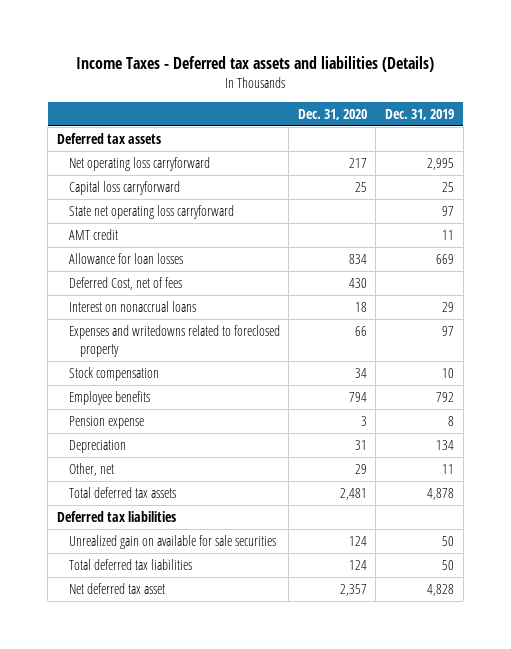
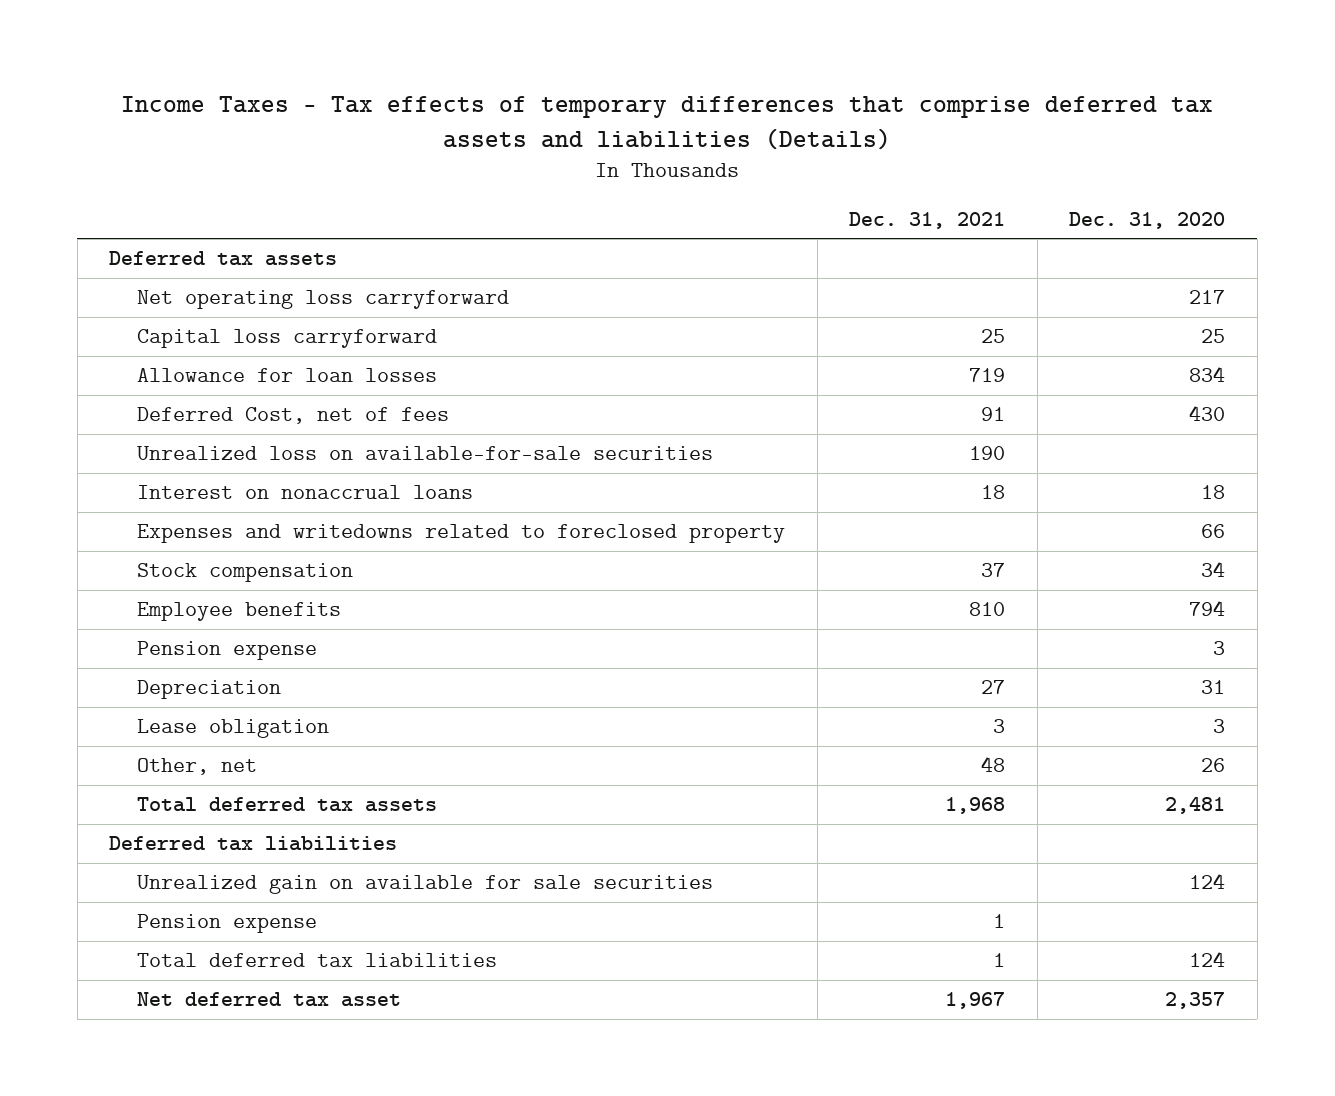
[76,56,435,73] Income Taxes - Deferred tax assets and liabilities (Details) -> [121,96,1214,150] Income Taxes - Tax effects of temporary differences that comprise deferred tax assets and liabilities (Details)
[384,108,454,120] Dec. 31, 2019 -> none
none -> [849,211,1006,229] Dec. 31, 2021
[68,204,234,219] State net operating loss carryforward -> none
[68,228,118,240] AMT credit -> none
none -> [137,446,714,461] Unrealized loss on available-for-sale securities
none -> [137,719,330,739] Lease obligation
[354,463,367,474] 29 -> [1201,758,1226,773] 26
none -> [137,914,318,934] Pension expense

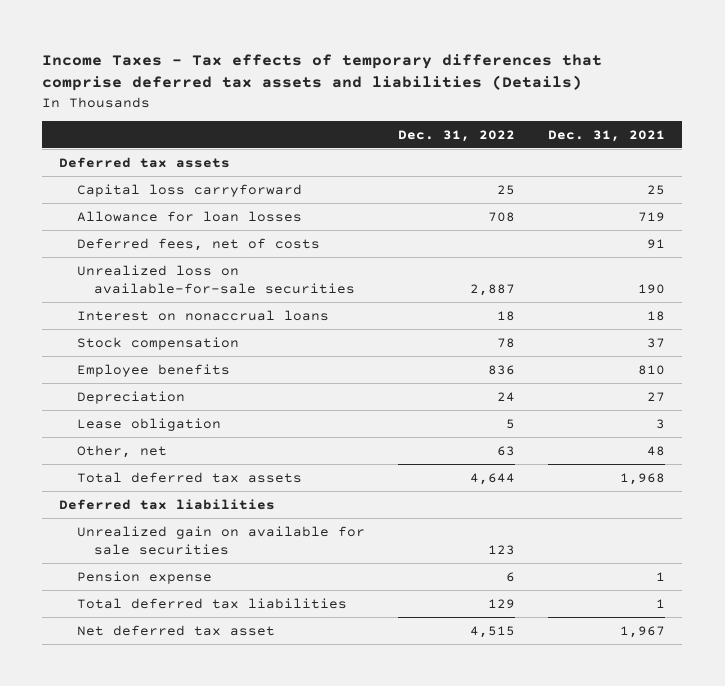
[1069,211,1226,229] Dec. 31, 2020 -> none
none -> [398,129,516,142] Dec. 31, 2022
[137,290,510,310] Net operating loss carryforward -> none
[137,407,450,425] Deferred Cost, net of fees -> [76,237,320,251] Deferred fees, net of costs
[137,524,786,544] Expenses and writedowns related to foreclosed property -> none
[137,641,318,661] Pension expense -> none

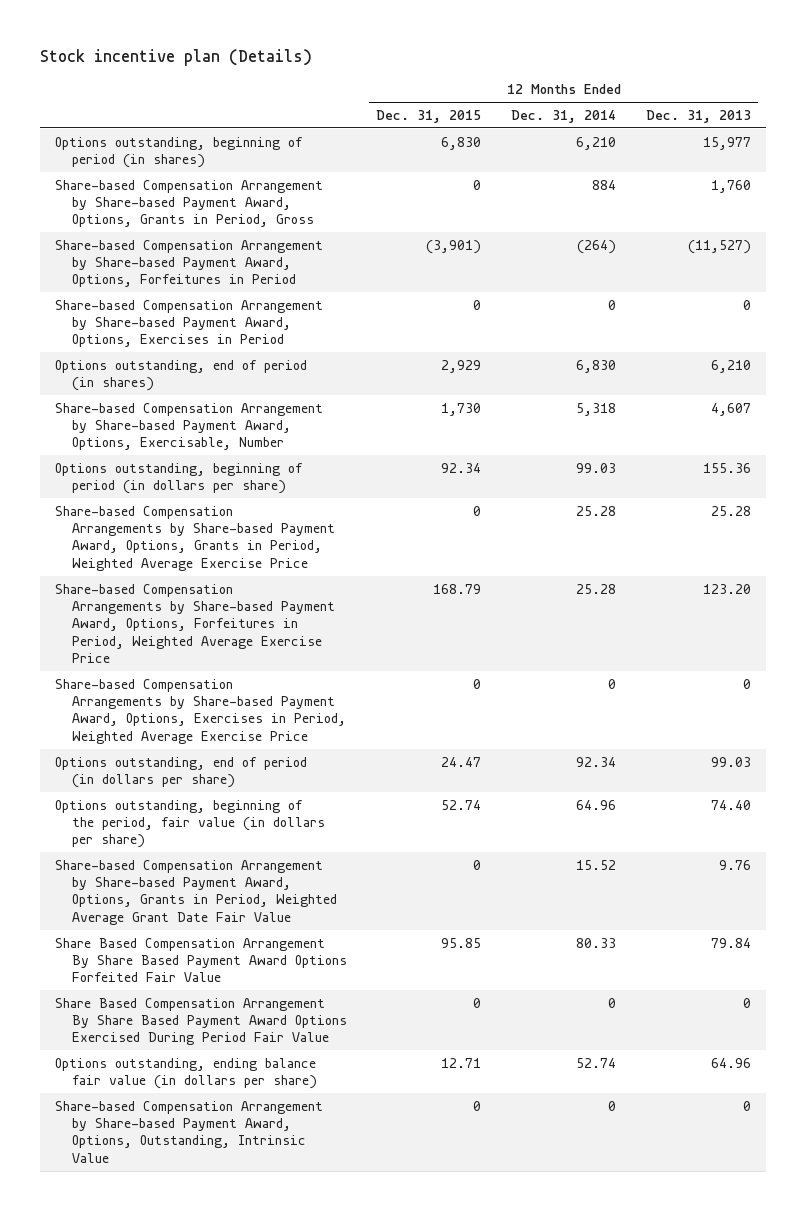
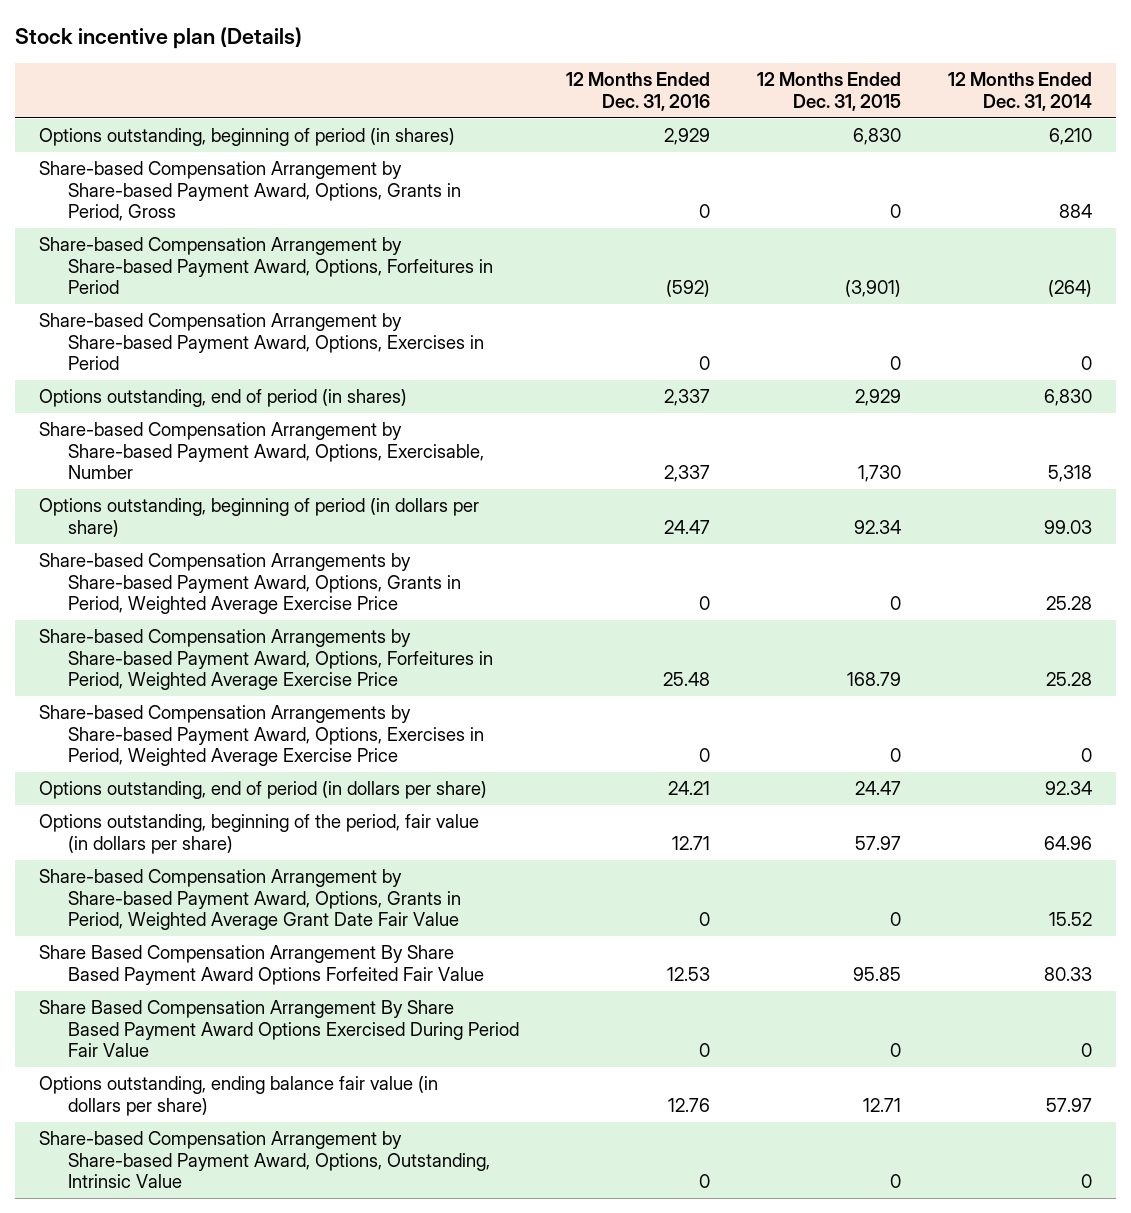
[645,109,751,123] Dec. 31, 2013 -> none
none -> [565,72,710,111] 12 Months Ended Dec. 31, 2016
[441,799,482,810] 52.74 -> [854,835,901,850] 57.97
[576,1057,617,1068] 52.74 -> [1046,1097,1093,1112] 57.97

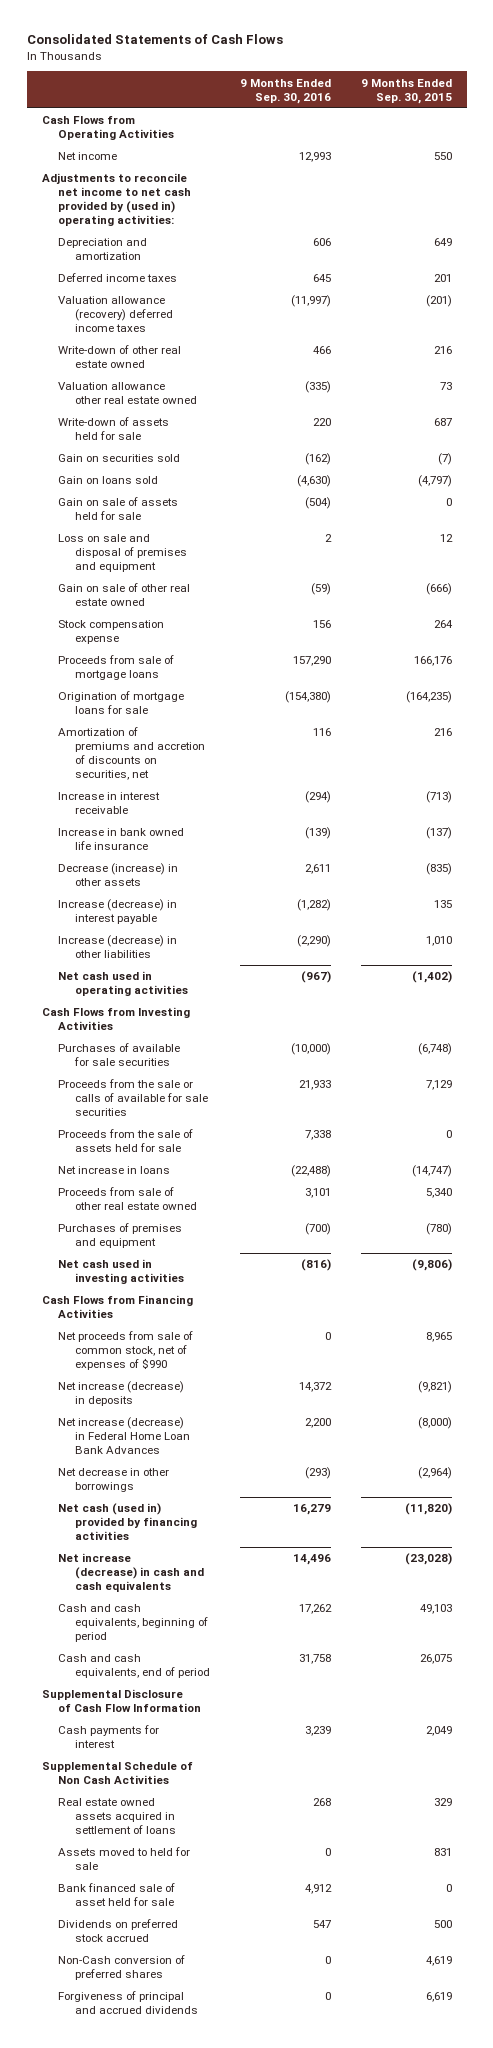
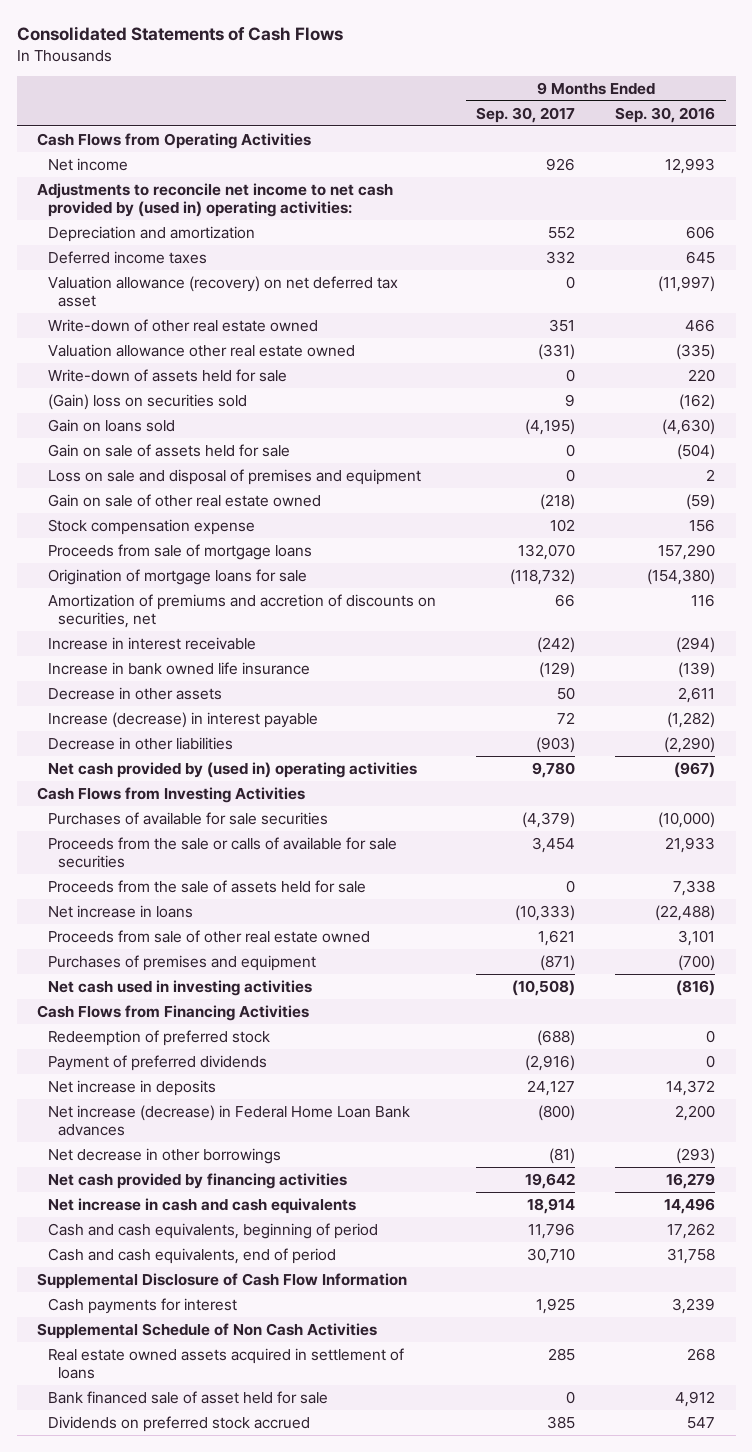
[360,78,452,104] 9 Months Ended Sep. 30, 2015 -> none
none -> [475,106,575,123] Sep. 30, 2017
[58,296,174,333] Valuation allowance (recovery) deferred income taxes -> [47,275,398,308] Valuation allowance (recovery) on net deferred tax asset
[58,454,181,463] Gain on securities sold -> [47,393,247,410] (Gain) loss on securities sold
[58,863,179,887] Decrease (increase) in other assets -> [47,686,222,700] Decrease in other assets
[58,935,178,959] Increase (decrease) in other liabilities -> [47,736,233,750] Decrease in other liabilities
[58,971,189,997] Net cash used in operating activities -> [47,761,417,778] Net cash provided by (used in) operating activities
[58,1331,194,1371] Net proceeds from sale of common stock, net of expenses of $990 -> none
none -> [47,1029,270,1046] Redeemption of preferred stock
none -> [47,1054,267,1071] Payment of preferred dividends
[58,1381,185,1407] Net increase (decrease) in deposits -> [47,1079,216,1096] Net increase in deposits
[58,1417,191,1455] Net increase (decrease) in Federal Home Loan Bank Advances -> [47,1104,410,1137] Net increase (decrease) in Federal Home Loan Bank advances
[58,1503,198,1541] Net cash (used in) provided by financing activities -> [47,1172,347,1189] Net cash provided by financing activities
[58,1553,205,1593] Net increase (decrease) in cash and cash equivalents -> [47,1197,356,1214] Net increase in cash and cash equivalents
[58,1847,191,1871] Assets moved to held for sale -> none
[58,1955,186,1981] Non-Cash conversion of preferred shares -> none
[58,1991,199,2015] Forgiveness of principal and accrued dividends -> none

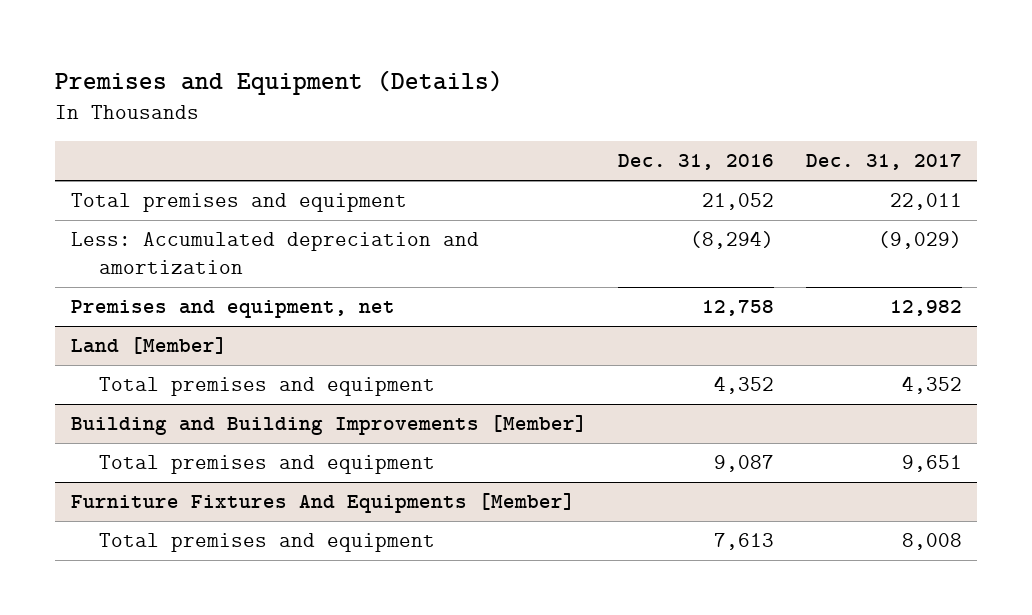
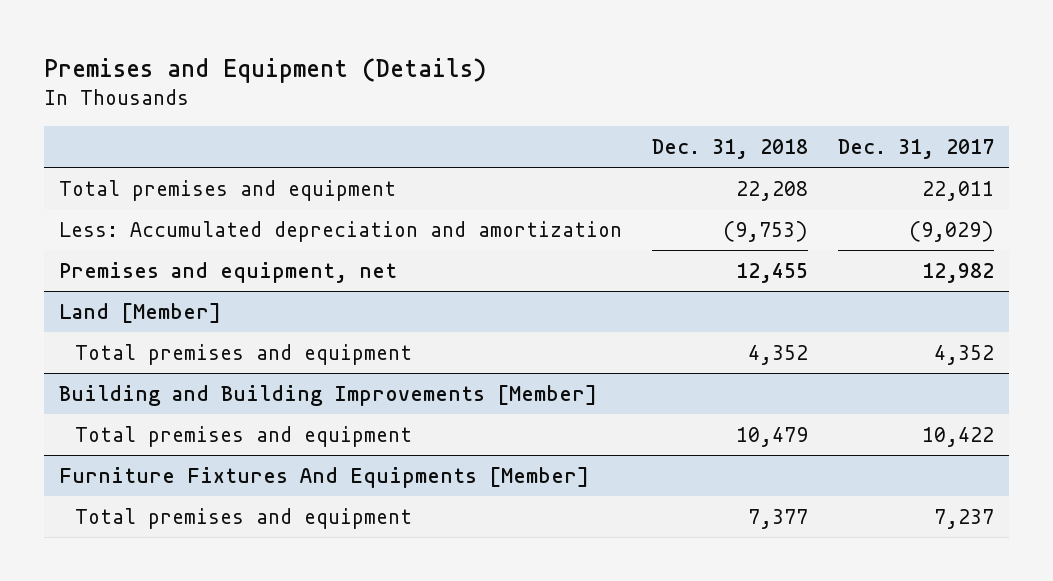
[618,154,775,171] Dec. 31, 2016 -> none
none -> [651,138,808,159] Dec. 31, 2018
[901,455,962,473] 9,651 -> [921,426,994,447] 10,422
[901,533,962,551] 8,008 -> [933,508,994,529] 7,237

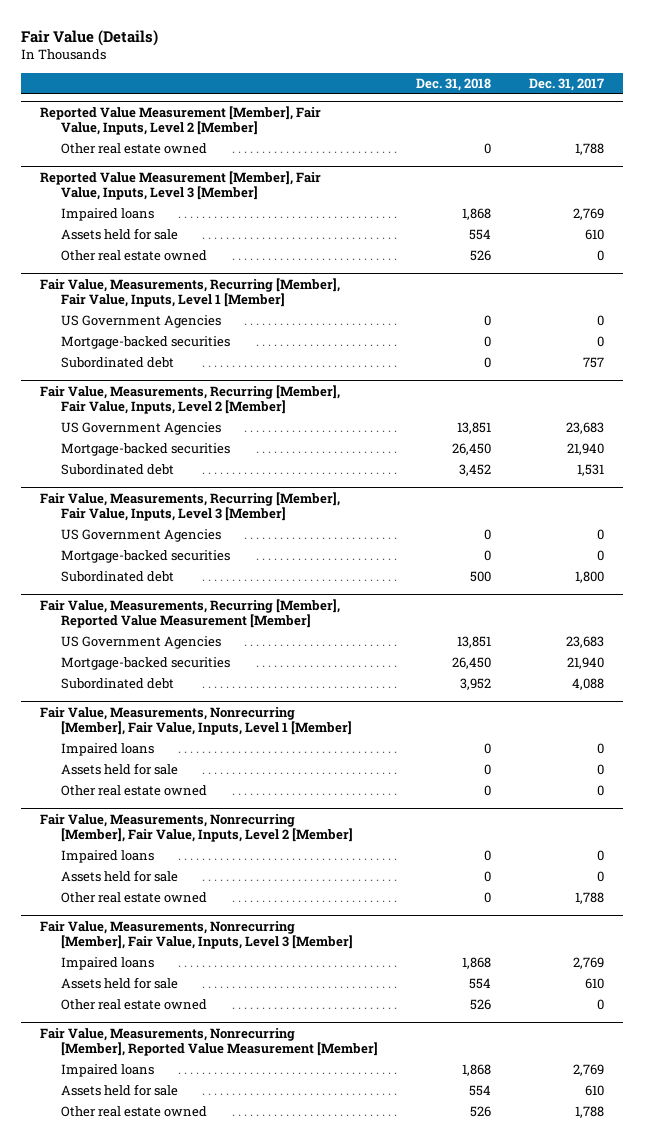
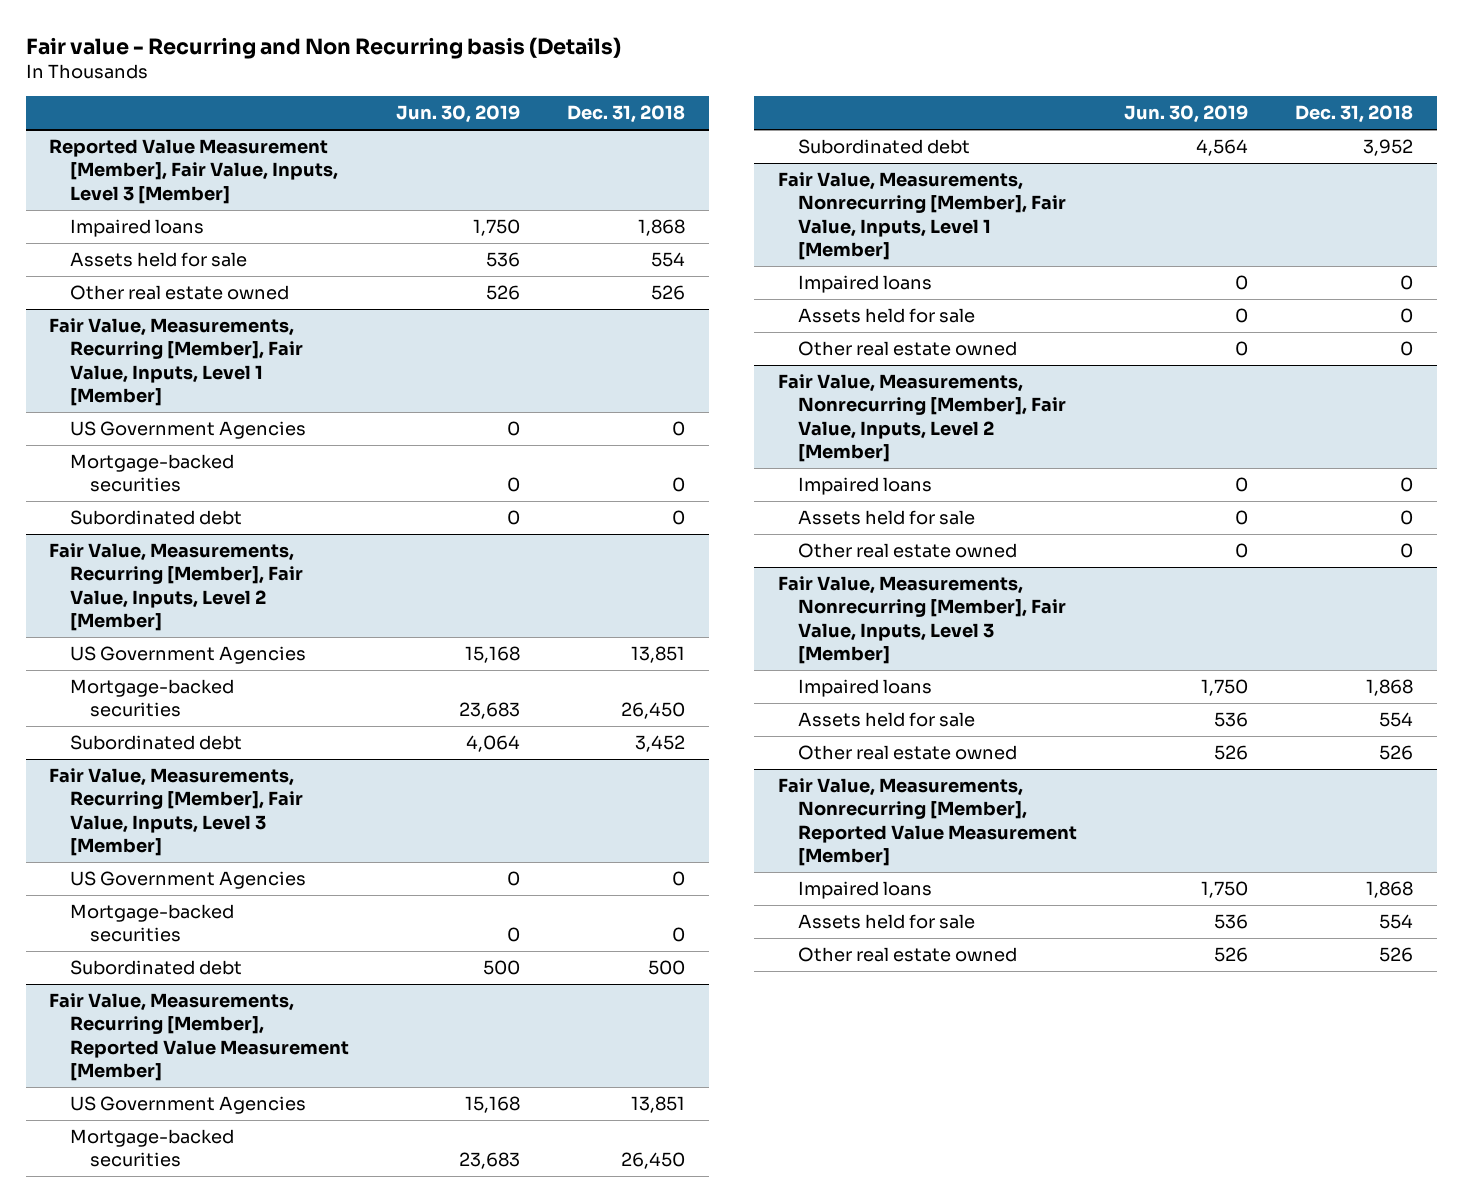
[21,29,159,46] Fair Value (Details) -> [25,36,621,59] Fair value - Recurring and Non Recurring basis (Details)
[529,77,605,91] Dec. 31, 2017 -> none
none -> [395,105,520,124] Jun. 30, 2019
[40,105,322,136] Reported Value Measurement [Member], Fair Value, Inputs, Level 2 [Member] -> none
[60,143,207,155] Other real estate owned -> none

